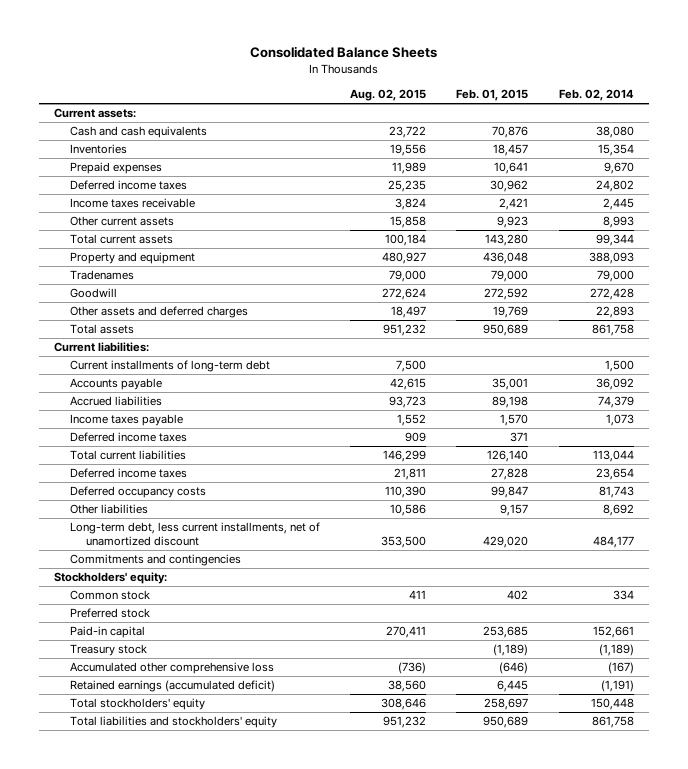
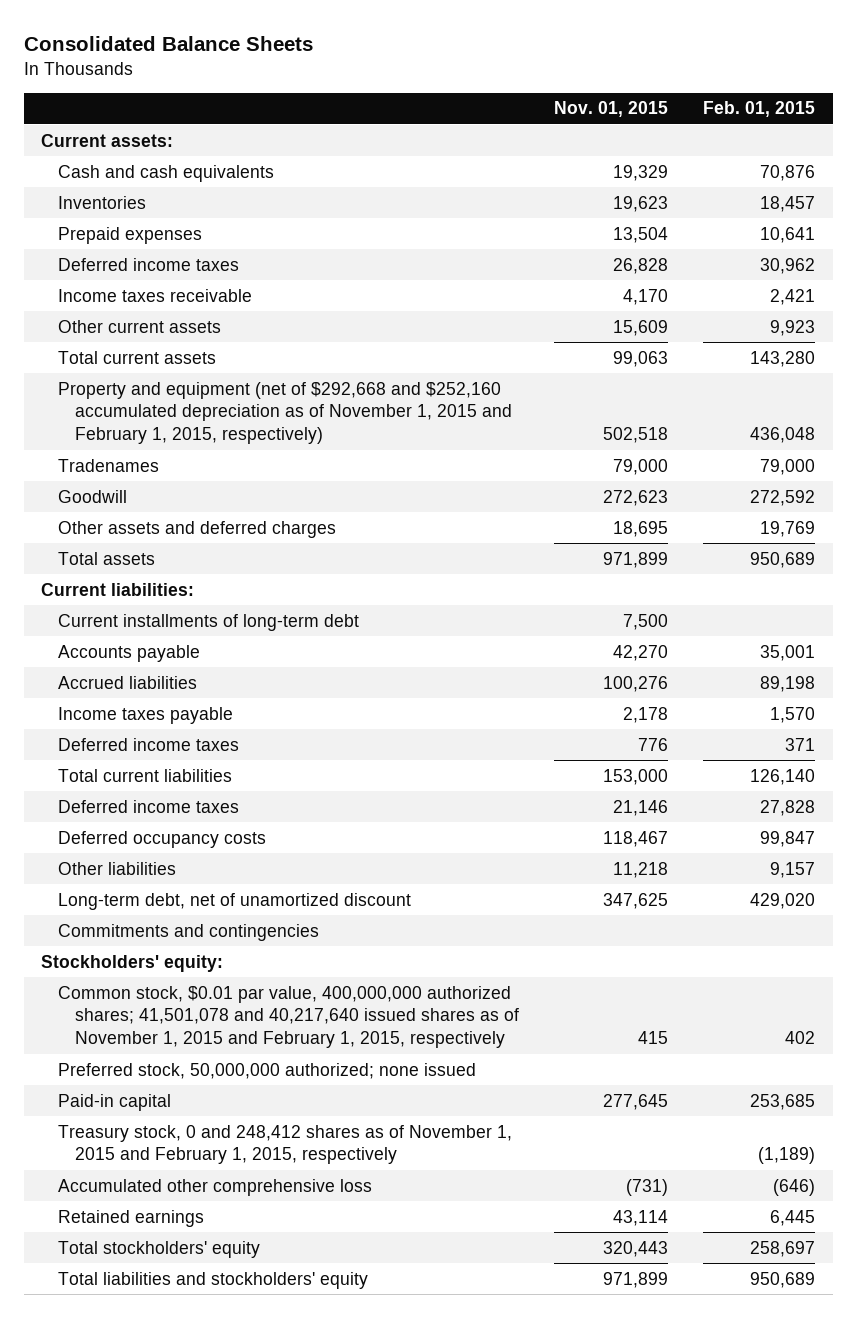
[350,89,427,102] Aug. 02, 2015 -> none
[558,89,634,102] Feb. 02, 2014 -> none
none -> [554,101,669,118] Nov. 01, 2015
[70,252,196,265] Property and equipment -> [58,381,513,445] Property and equipment (net of $292,668 and $252,160 accumulated depreciation as of November 1, 2015 and February 1, 2015, respectively)
[70,522,321,547] Long-term debt, less current installments, net of unamortized discount -> [58,892,412,910] Long-term debt, net of unamortized discount
[70,590,151,601] Common stock -> [58,985,520,1049] Common stock, $0.01 par value, 400,000,000 authorized shares; 41,501,078 and 40,217,640 issued shares as of November 1, 2015 and February 1, 2015, respectively
[70,608,151,619] Preferred stock -> [58,1062,477,1079] Preferred stock, 50,000,000 authorized; none issued
[70,644,148,657] Treasury stock -> [58,1124,513,1165] Treasury stock, 0 and 248,412 shares as of November 1, 2015 and February 1, 2015, respectively
[70,680,276,693] Retained earnings (accumulated deficit) -> [58,1209,205,1227] Retained earnings

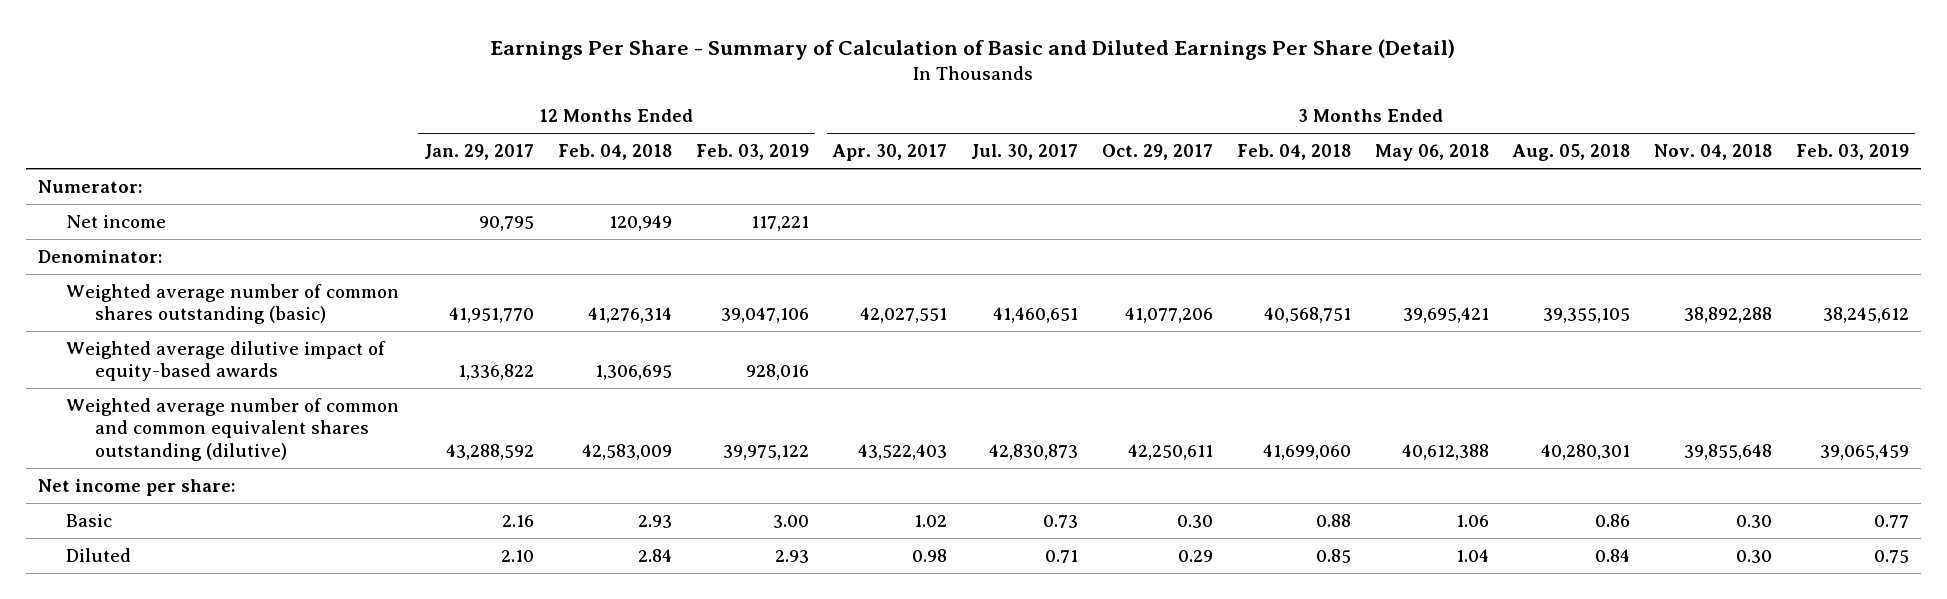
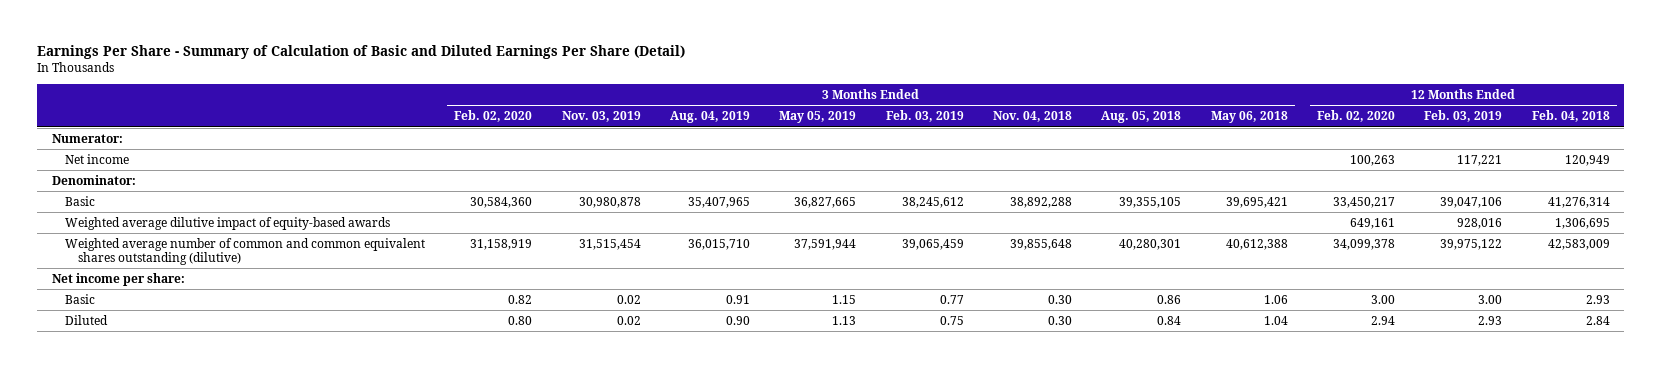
[423,144,534,161] Jan. 29, 2017 -> none
[831,144,947,162] Apr. 30, 2017 -> none
[970,144,1078,161] Jul. 30, 2017 -> none
[1101,144,1213,161] Oct. 29, 2017 -> none
[1236,144,1351,161] Feb. 04, 2018 -> none
none -> [454,110,533,123] Feb. 02, 2020
none -> [561,111,641,123] Nov. 03, 2019
none -> [669,111,750,124] Aug. 04, 2019
none -> [779,111,857,124] May 05, 2019
none -> [1316,110,1395,123] Feb. 02, 2020
[66,283,400,325] Weighted average number of common shares outstanding (basic) -> [64,195,95,206] Basic

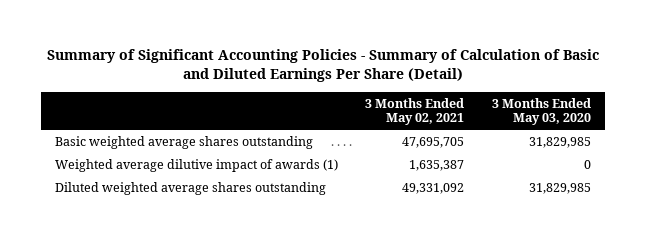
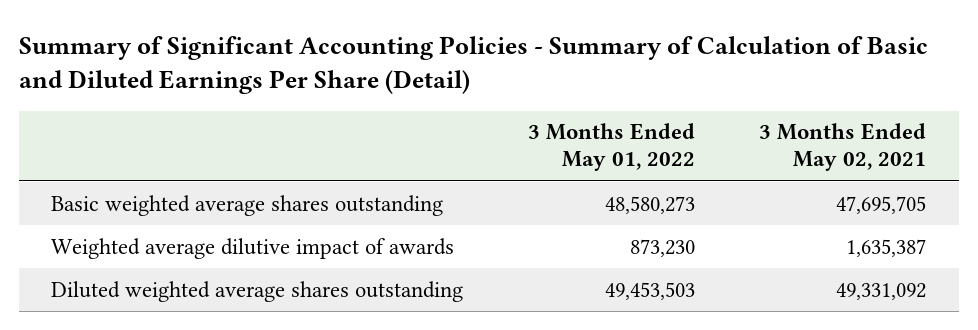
[492,97,592,125] 3 Months Ended May 03, 2020 -> none
none -> [527,123,695,172] 3 Months Ended May 01, 2022
[54,159,338,173] Weighted average dilutive impact of awards (1) -> [51,237,455,259] Weighted average dilutive impact of awards

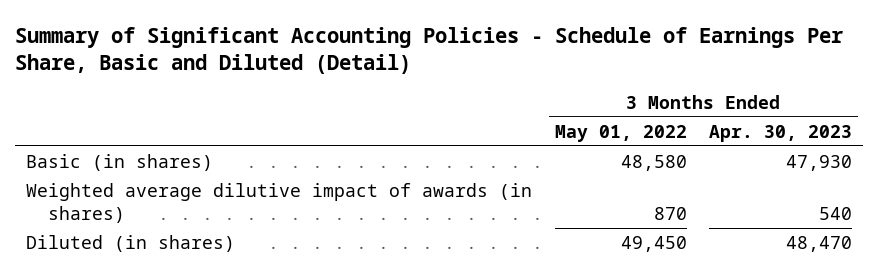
[18,35,928,95] Summary of Significant Accounting Policies - Summary of Calculation of Basic and Diluted Earnings Per Share (Detail) -> [14,26,843,75] Summary of Significant Accounting Policies - Schedule of Earnings Per Share, Basic and Diluted (Detail)
[759,123,927,172] 3 Months Ended May 02, 2021 -> none
none -> [709,124,853,142] Apr. 30, 2023
[51,194,444,216] Basic weighted average shares outstanding -> [26,153,214,171] Basic (in shares)
[604,195,695,214] 48,580,273 -> [620,154,687,171] 48,580
[51,237,455,259] Weighted average dilutive impact of awards -> [26,182,533,223] Weighted average dilutive impact of awards (in shares)
[629,238,695,257] 873,230 -> [653,206,687,220] 870
[51,280,464,302] Diluted weighted average shares outstanding -> [26,234,236,252] Diluted (in shares)
[604,281,695,300] 49,453,503 -> [620,235,687,252] 49,450

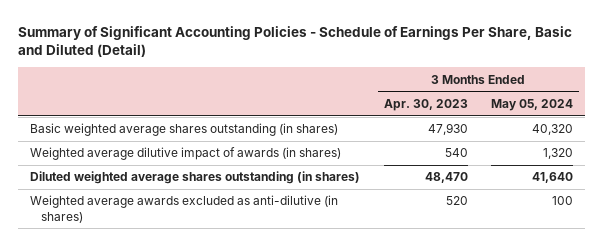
[554,124,687,142] May 01, 2022 -> none
none -> [491,98,574,111] May 05, 2024
[26,153,214,171] Basic (in shares) -> [30,123,339,137] Basic weighted average shares outstanding (in shares)
[26,234,236,252] Diluted (in shares) -> [30,171,361,185] Diluted weighted average shares outstanding (in shares)
none -> [30,195,339,223] Weighted average awards excluded as anti-dilutive (in shares)

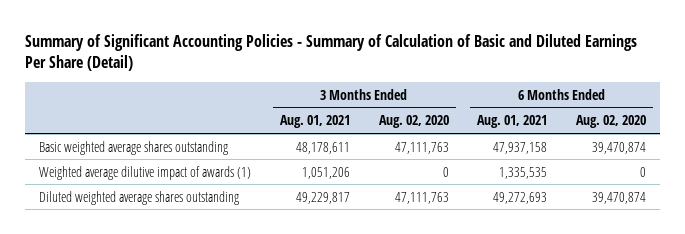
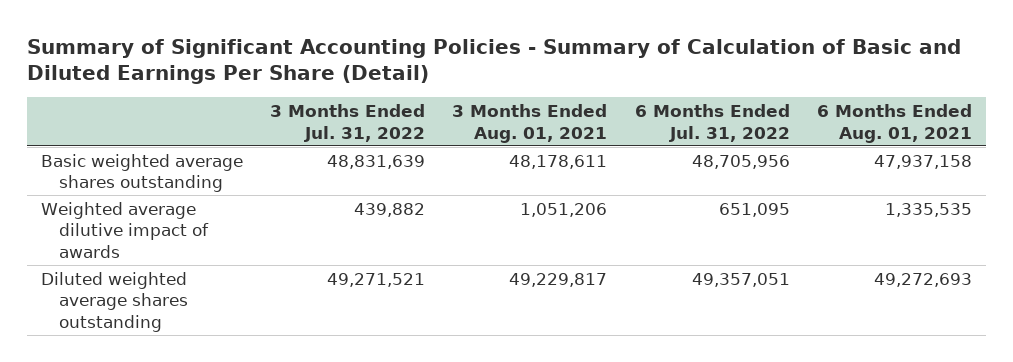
[378,115,449,129] Aug. 02, 2020 -> none
[575,115,646,129] Aug. 02, 2020 -> none
none -> [270,103,426,142] 3 Months Ended Jul. 31, 2022
none -> [634,103,790,142] 6 Months Ended Jul. 31, 2022
[39,165,252,180] Weighted average dilutive impact of awards (1) -> [40,201,210,258] Weighted average dilutive impact of awards

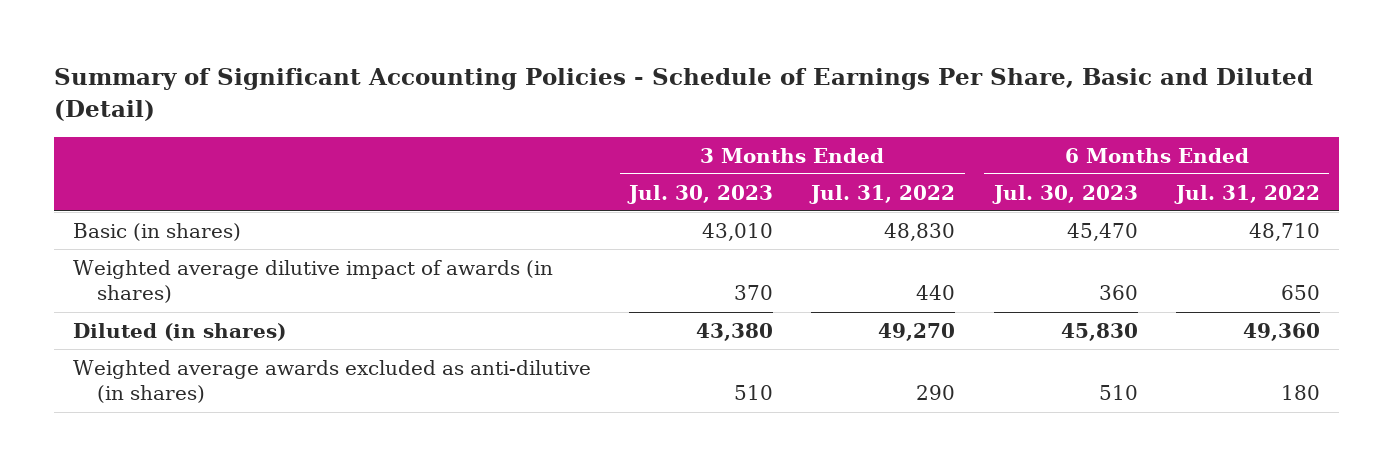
[26,38,961,85] Summary of Significant Accounting Policies - Summary of Calculation of Basic and Diluted Earnings Per Share (Detail) -> [54,68,1314,121] Summary of Significant Accounting Policies - Schedule of Earnings Per Share, Basic and Diluted (Detail)
[452,103,608,143] 3 Months Ended Aug. 01, 2021 -> none
[817,103,973,143] 6 Months Ended Aug. 01, 2021 -> none
none -> [627,184,774,204] Jul. 30, 2023
none -> [991,184,1138,204] Jul. 30, 2023
[40,153,243,193] Basic weighted average shares outstanding -> [73,222,242,241] Basic (in shares)
[327,154,426,169] 48,831,639 -> [884,222,956,241] 48,830
[691,154,790,169] 48,705,956 -> [1248,222,1320,241] 48,710
[40,201,210,258] Weighted average dilutive impact of awards -> [73,259,554,304] Weighted average dilutive impact of awards (in shares)
[354,202,426,217] 439,882 -> [916,285,956,301] 440
[718,202,790,217] 651,095 -> [1280,285,1320,301] 650
[40,271,189,332] Diluted weighted average shares outstanding -> [73,322,287,341] Diluted (in shares)
[327,272,426,287] 49,271,521 -> [878,322,956,341] 49,270
[691,272,790,287] 49,357,051 -> [1242,322,1320,341] 49,360
none -> [73,359,592,404] Weighted average awards excluded as anti-dilutive (in shares)

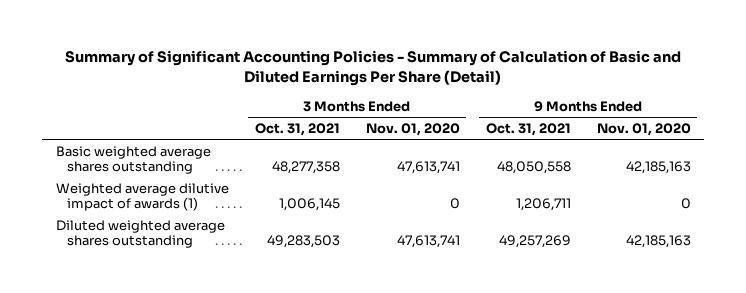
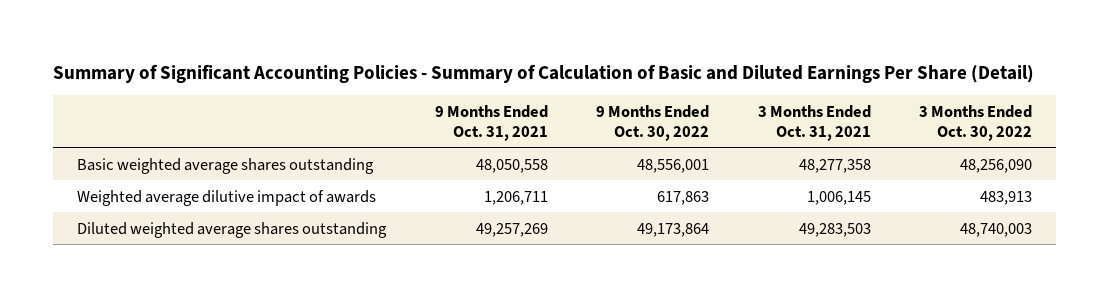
[365,122,460,136] Nov. 01, 2020 -> none
[596,122,691,136] Nov. 01, 2020 -> none
none -> [596,104,710,141] 9 Months Ended Oct. 30, 2022
none -> [918,104,1032,141] 3 Months Ended Oct. 30, 2022
[55,182,229,211] Weighted average dilutive impact of awards (1) -> [77,189,377,206] Weighted average dilutive impact of awards

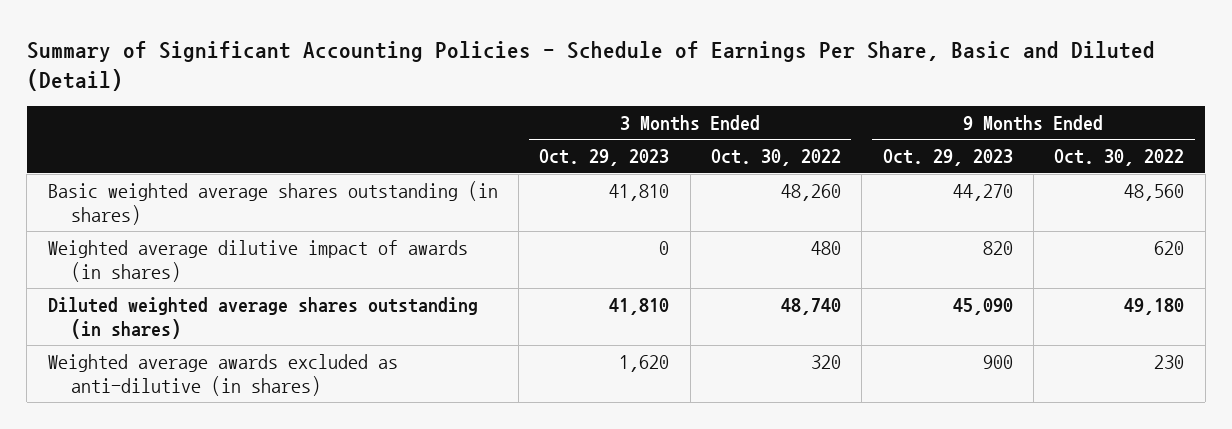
[53,63,1035,83] Summary of Significant Accounting Policies - Summary of Calculation of Basic and Diluted Earnings Per Share (Detail) -> [26,40,1155,91] Summary of Significant Accounting Policies - Schedule of Earnings Per Share, Basic and Diluted (Detail)
[434,104,548,141] 9 Months Ended Oct. 31, 2021 -> none
[757,104,871,141] 3 Months Ended Oct. 31, 2021 -> none
none -> [539,149,670,167] Oct. 29, 2023
none -> [882,149,1013,167] Oct. 29, 2023
[77,157,375,174] Basic weighted average shares outstanding -> [47,180,498,226] Basic weighted average shares outstanding (in shares)
[637,158,710,173] 48,556,001 -> [1124,183,1185,201] 48,560
[959,158,1032,173] 48,256,090 -> [780,183,841,201] 48,260
[77,189,377,206] Weighted average dilutive impact of awards -> [47,239,468,283] Weighted average dilutive impact of awards (in shares)
[657,190,710,205] 617,863 -> [1154,240,1185,255] 620
[979,190,1032,205] 483,913 -> [810,240,841,255] 480
[77,221,388,238] Diluted weighted average shares outstanding -> [47,296,478,340] Diluted weighted average shares outstanding (in shares)
[637,222,710,237] 49,173,864 -> [1124,297,1185,315] 49,180
[959,222,1032,237] 48,740,003 -> [780,297,841,315] 48,740
none -> [47,353,398,397] Weighted average awards excluded as anti-dilutive (in shares)

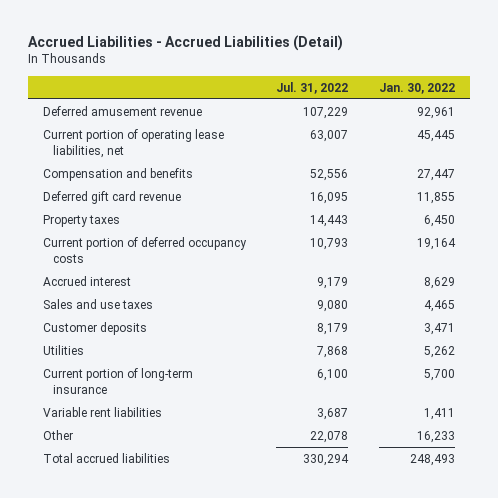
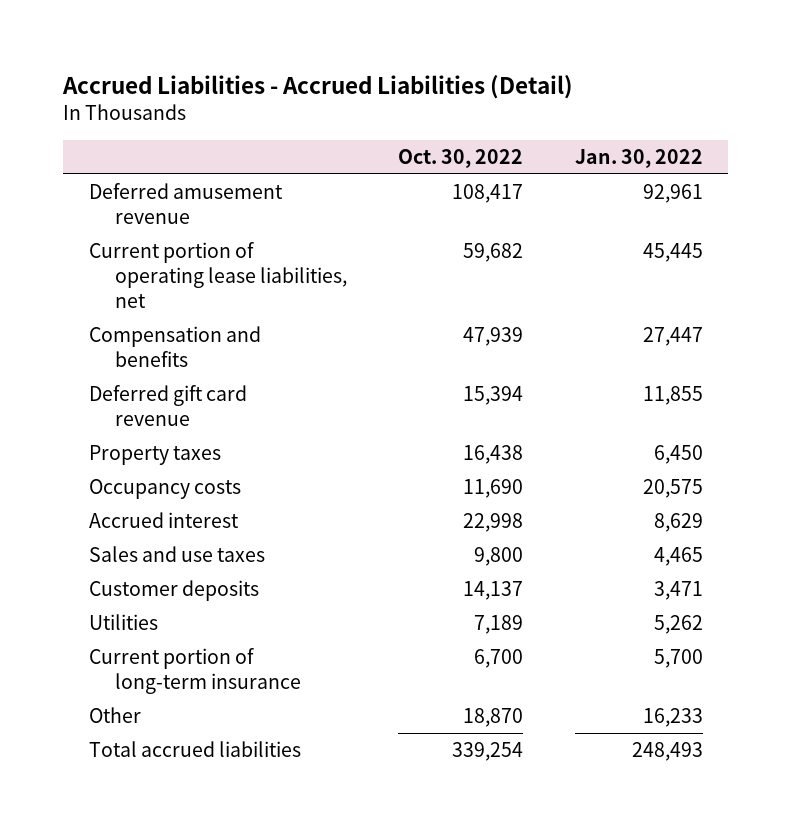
[276,81,349,94] Jul. 31, 2022 -> none
none -> [398,148,524,168] Oct. 30, 2022
[43,236,248,263] Current portion of deferred occupancy costs -> [88,479,241,500] Occupancy costs
[416,237,456,250] 19,164 -> [642,479,703,499] 20,575
[43,406,163,417] Variable rent liabilities -> none

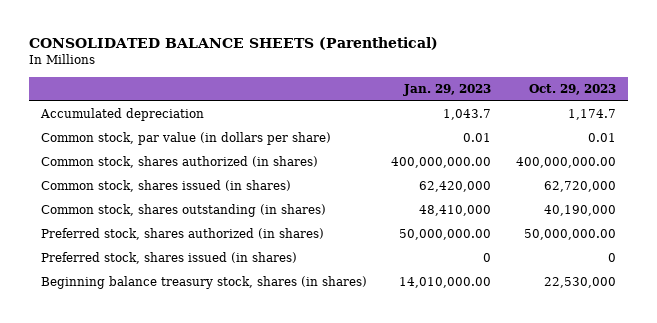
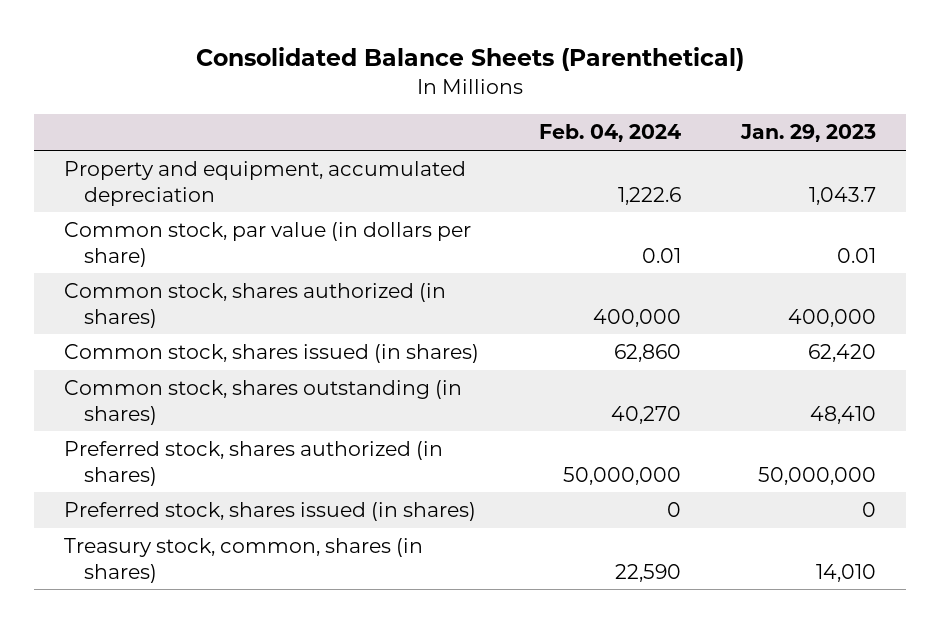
[29,37,439,51] CONSOLIDATED BALANCE SHEETS (Parenthetical) -> [195,46,744,71] Consolidated Balance Sheets (Parenthetical)
[528,84,616,96] Oct. 29, 2023 -> none
none -> [538,124,681,143] Feb. 04, 2024
[40,108,205,122] Accumulated depreciation -> [63,161,466,206] Property and equipment, accumulated depreciation
[391,157,492,169] 400,000,000.00 -> [788,308,877,327] 400,000
[419,181,492,193] 62,420,000 -> [808,344,877,363] 62,420
[419,205,492,217] 48,410,000 -> [810,405,877,424] 48,410
[399,229,492,241] 50,000,000.00 -> [758,466,877,485] 50,000,000
[41,276,368,290] Beginning balance treasury stock, shares (in shares) -> [63,538,423,583] Treasury stock, common, shares (in shares)
[399,277,492,289] 14,010,000.00 -> [816,563,877,582] 14,010

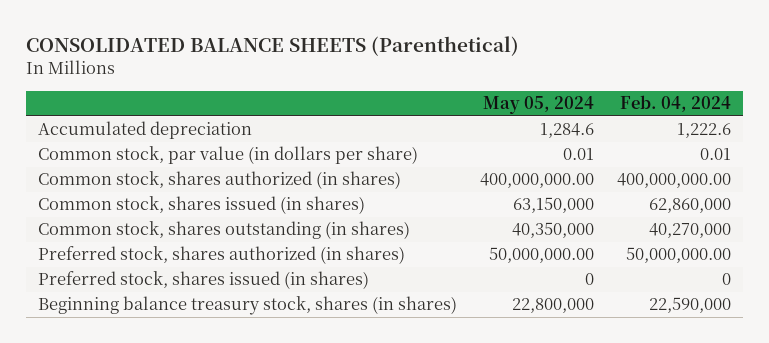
[195,46,744,71] Consolidated Balance Sheets (Parenthetical) -> [26,36,520,57] CONSOLIDATED BALANCE SHEETS (Parenthetical)
[740,124,877,143] Jan. 29, 2023 -> none
none -> [483,96,595,115] May 05, 2024
[63,161,466,206] Property and equipment, accumulated depreciation -> [38,121,253,140] Accumulated depreciation
[592,308,681,327] 400,000 -> [617,173,732,189] 400,000,000.00
[613,344,681,363] 62,860 -> [649,198,732,214] 62,860,000
[610,405,681,424] 40,270 -> [649,223,732,239] 40,270,000
[562,466,681,485] 50,000,000 -> [626,247,732,264] 50,000,000.00
[63,538,423,583] Treasury stock, common, shares (in shares) -> [38,296,458,316] Beginning balance treasury stock, shares (in shares)
[614,563,681,582] 22,590 -> [649,297,732,314] 22,590,000

